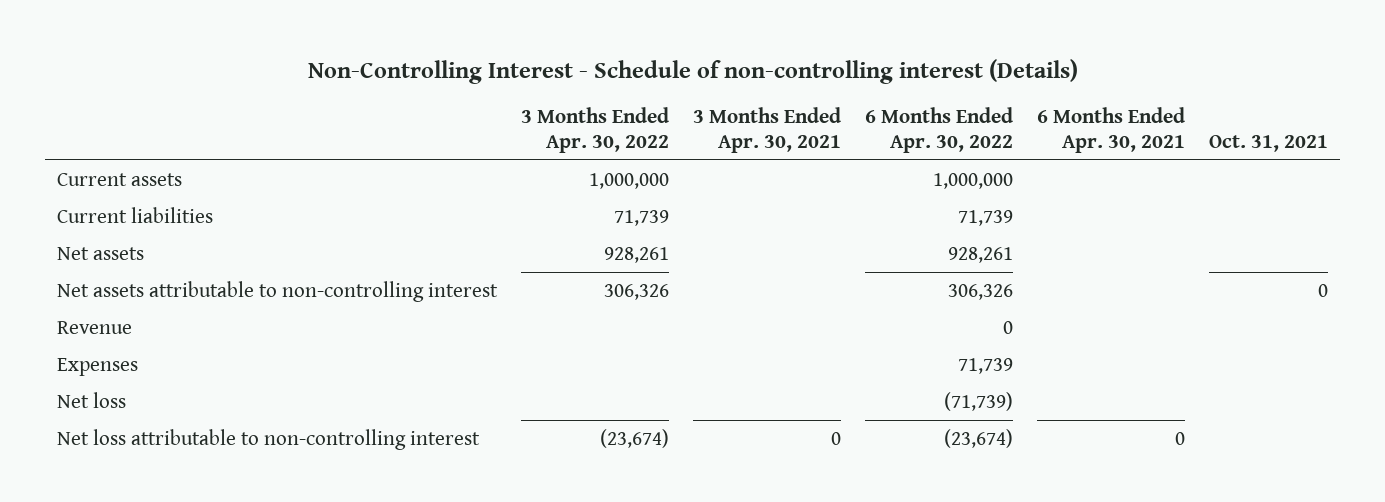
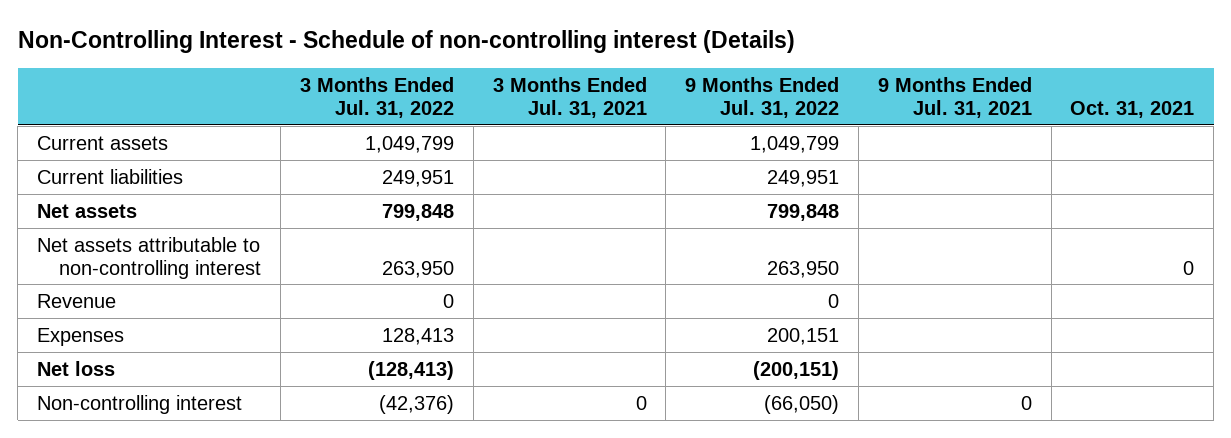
[521,107,670,153] 3 Months Ended Apr. 30, 2022 -> none
[693,107,842,153] 3 Months Ended Apr. 30, 2021 -> none
[864,107,1013,153] 6 Months Ended Apr. 30, 2022 -> none
[1036,107,1185,153] 6 Months Ended Apr. 30, 2021 -> none
none -> [300,76,455,118] 3 Months Ended Jul. 31, 2022
none -> [492,76,647,118] 3 Months Ended Jul. 31, 2021
none -> [685,76,840,118] 9 Months Ended Jul. 31, 2022
none -> [877,76,1032,118] 9 Months Ended Jul. 31, 2021
[57,429,481,451] Net loss attributable to non-controlling interest -> [36,394,242,414] Non-controlling interest

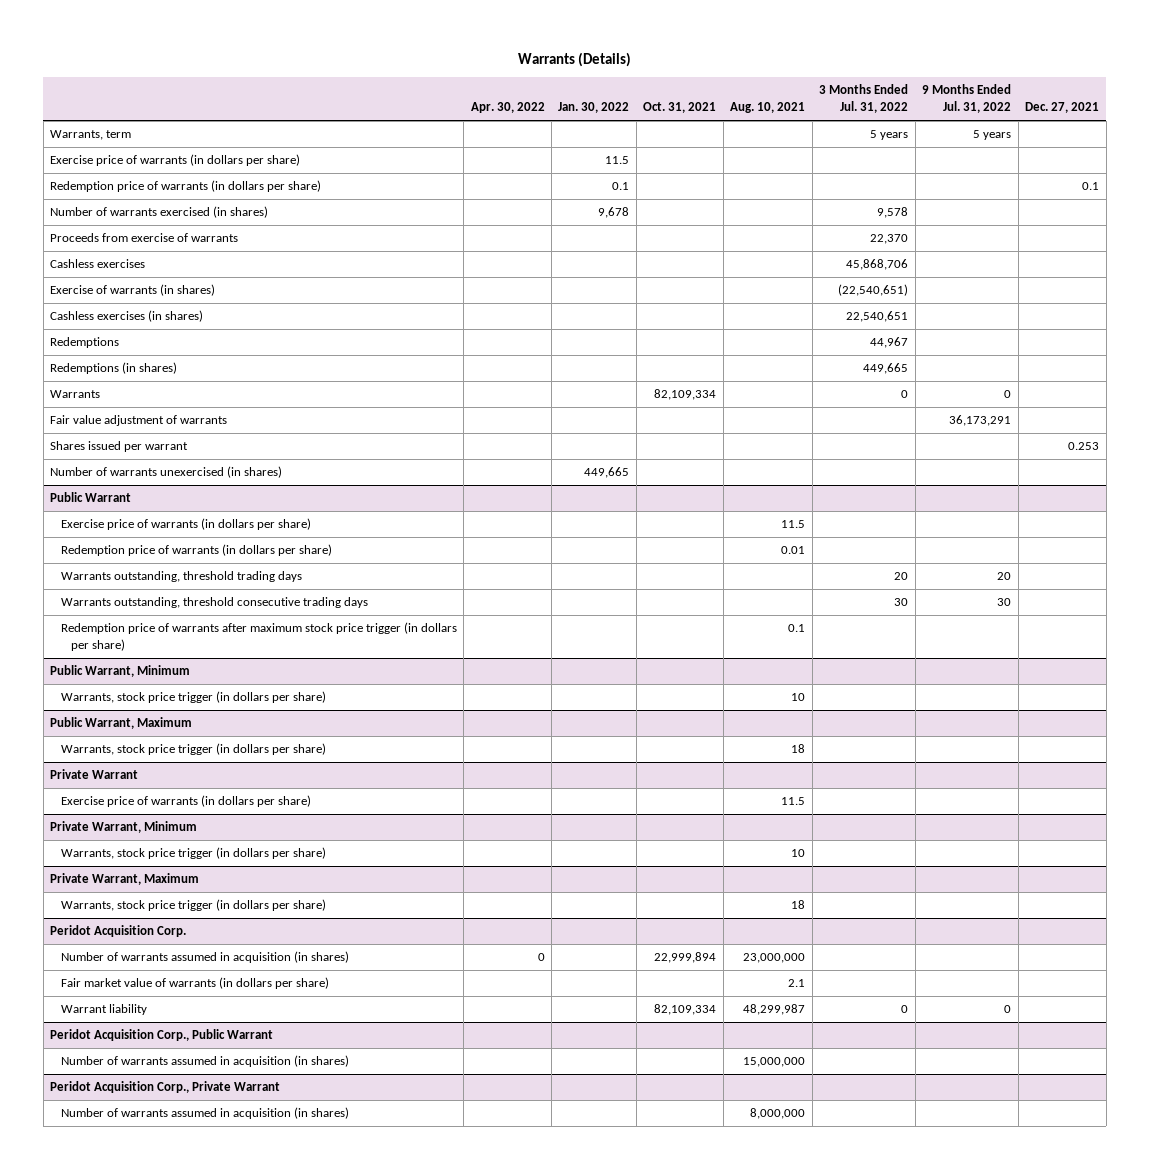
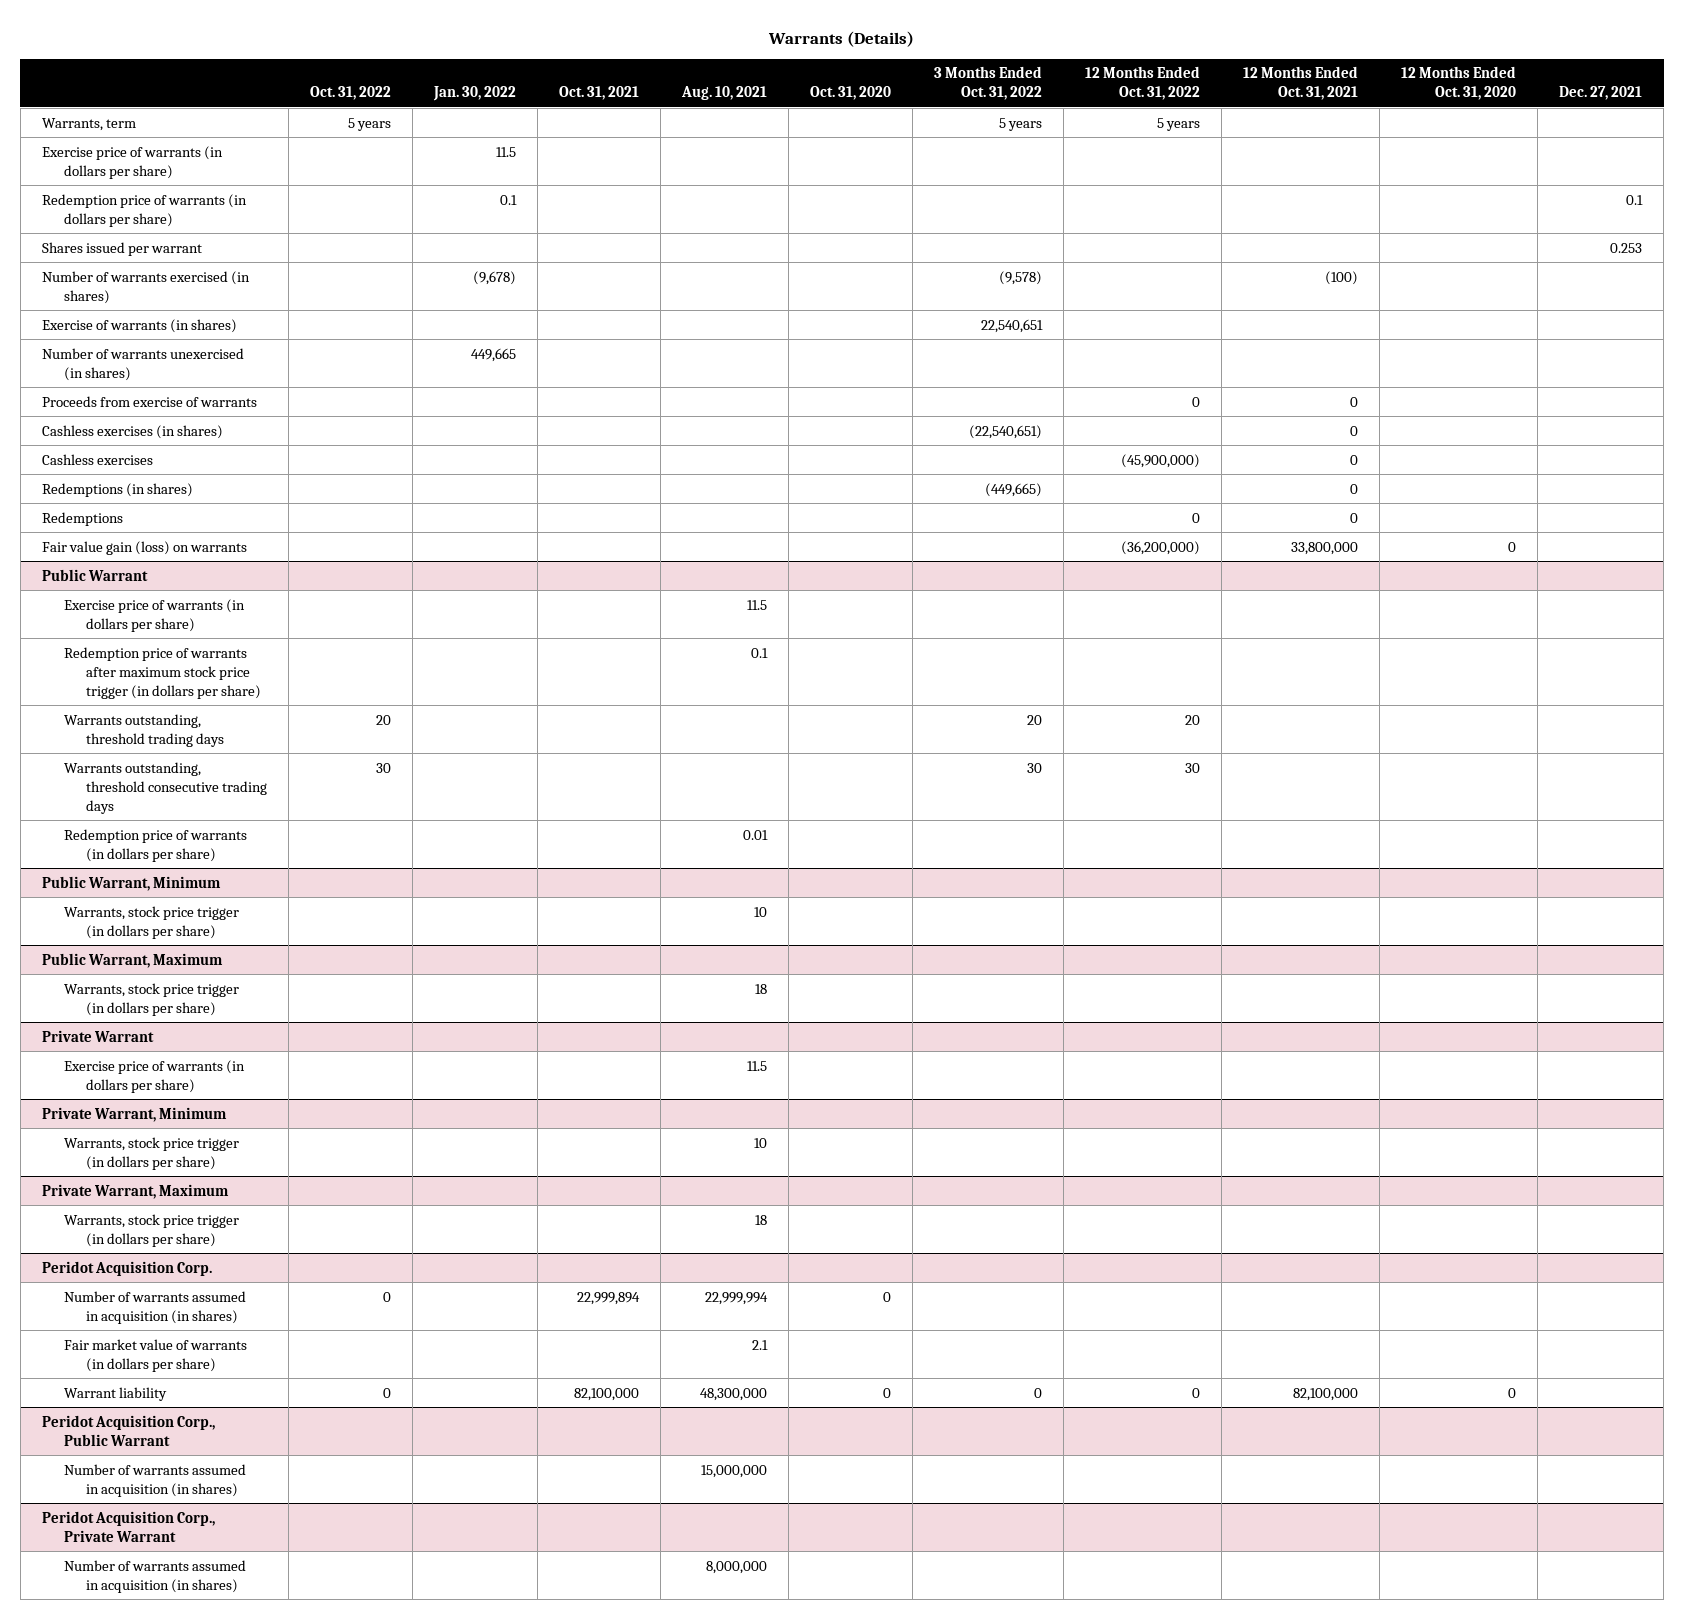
[470,102,545,114] Apr. 30, 2022 -> none
[819,84,909,114] 3 Months Ended Jul. 31, 2022 -> none
[922,84,1012,114] 9 Months Ended Jul. 31, 2022 -> none
none -> [309,86,391,101] Oct. 31, 2022
none -> [810,86,892,101] Oct. 31, 2020
none -> [934,66,1043,101] 3 Months Ended Oct. 31, 2022
none -> [1085,66,1201,101] 12 Months Ended Oct. 31, 2022
none -> [1243,66,1359,101] 12 Months Ended Oct. 31, 2021
none -> [1401,66,1517,101] 12 Months Ended Oct. 31, 2020
[50,441,189,453] Shares issued per warrant -> [41,241,202,256] Shares issued per warrant
[598,207,630,219] 9,678 -> [472,270,516,285] (9,678)
[50,466,283,479] Number of warrants unexercised (in shares) -> [41,347,244,381] Number of warrants unexercised (in shares)
[50,233,239,243] Proceeds from exercise of warrants -> [41,395,257,407] Proceeds from exercise of warrants
[50,259,146,269] Cashless exercises -> [41,453,153,465] Cashless exercises
[50,390,101,399] Warrants -> none
[50,337,120,349] Redemptions -> [41,511,123,526] Redemptions
[50,415,228,427] Fair value adjustment of warrants -> [41,540,247,555] Fair value gain (loss) on warrants
[60,622,457,652] Redemption price of warrants after maximum stock price trigger (in dollars per share) -> [63,646,261,700] Redemption price of warrants after maximum stock price trigger (in dollars per share)
[60,544,332,557] Redemption price of warrants (in dollars per share) -> [63,828,247,862] Redemption price of warrants (in dollars per share)
[743,953,806,964] 23,000,000 -> [705,1291,769,1305] 22,999,994
[654,1004,717,1016] 82,109,334 -> [573,1387,639,1401] 82,100,000
[743,1004,806,1016] 48,299,987 -> [700,1387,768,1401] 48,300,000

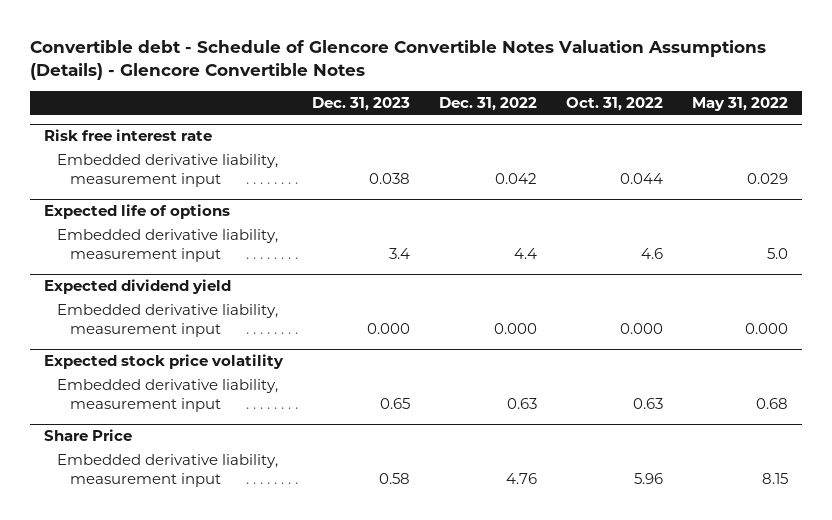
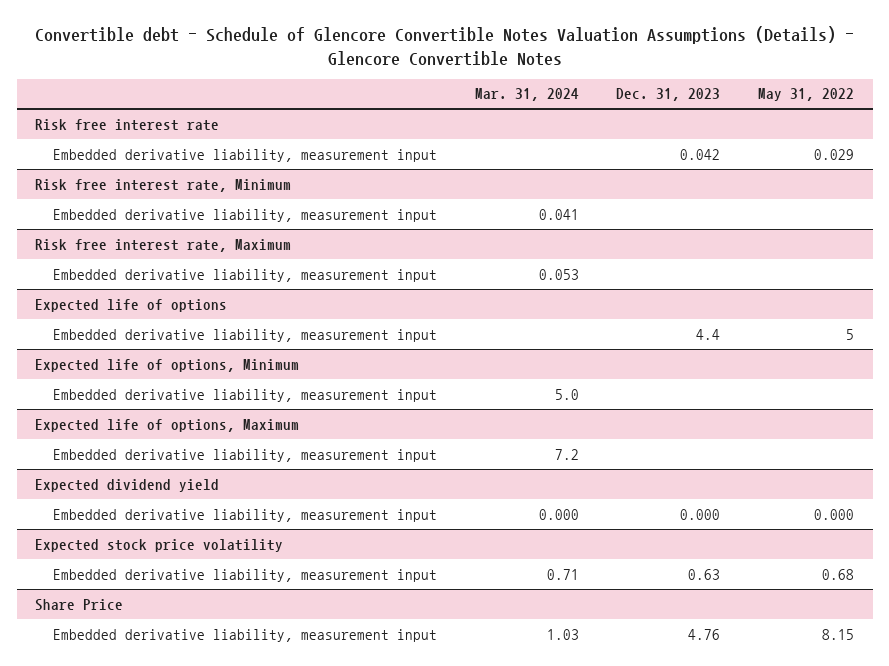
[438,96,537,111] Dec. 31, 2022 -> none
[565,96,663,111] Oct. 31, 2022 -> none
none -> [474,88,579,102] Mar. 31, 2024
[369,173,411,185] 0.038 -> [680,148,721,160] 0.042
none -> [35,178,292,192] Risk free interest rate, Minimum
none -> [53,208,438,222] Embedded derivative liability, measurement input
none -> [35,238,292,252] Risk free interest rate, Maximum
none -> [53,268,438,282] Embedded derivative liability, measurement input
[389,248,411,260] 3.4 -> [696,328,721,340] 4.4
[766,248,788,260] 5.0 -> [845,328,854,340] 5
none -> [35,358,300,372] Expected life of options, Minimum
none -> [53,388,438,402] Embedded derivative liability, measurement input
none -> [35,418,300,432] Expected life of options, Maximum
none -> [53,448,438,462] Embedded derivative liability, measurement input
[380,398,411,410] 0.65 -> [688,568,721,580] 0.63
[379,473,411,485] 0.58 -> [688,628,721,640] 4.76

